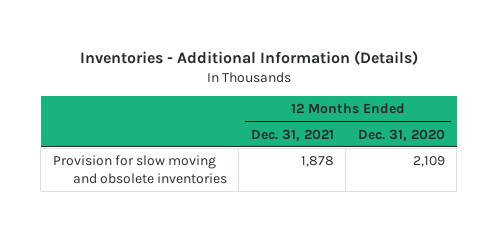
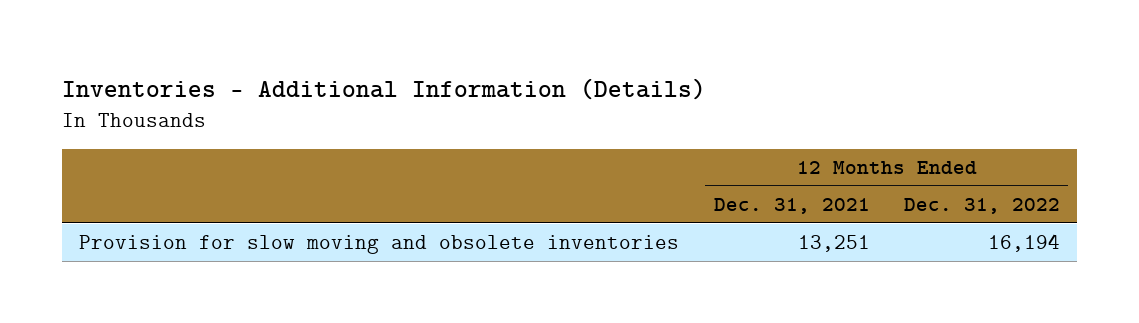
[357,128,445,141] Dec. 31, 2020 -> none
none -> [903,197,1060,214] Dec. 31, 2022
[300,156,334,168] 1,878 -> [797,235,870,253] 13,251

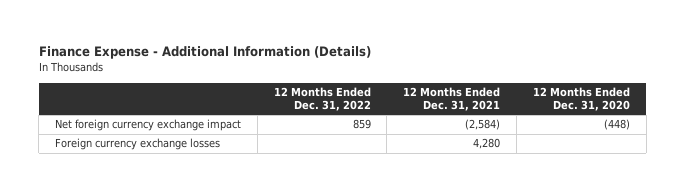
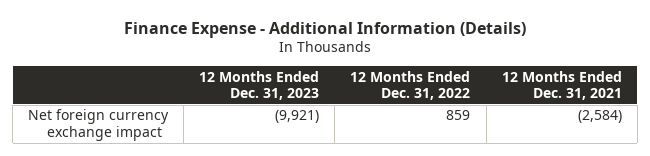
[532,86,630,111] 12 Months Ended Dec. 31, 2020 -> none
none -> [199,70,320,101] 12 Months Ended Dec. 31, 2023
[55,138,221,151] Foreign currency exchange losses -> none

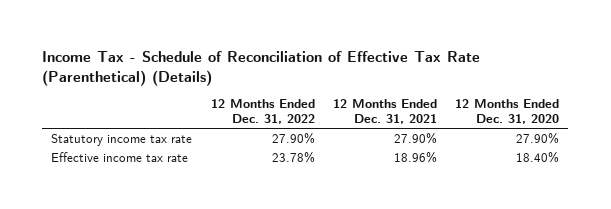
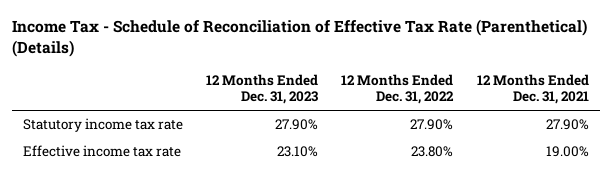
[455,99,560,125] 12 Months Ended Dec. 31, 2020 -> none
none -> [206,73,319,105] 12 Months Ended Dec. 31, 2023
[271,151,315,164] 23.78% -> [411,146,454,158] 23.80%
[393,151,437,164] 18.96% -> [545,146,589,158] 19.00%

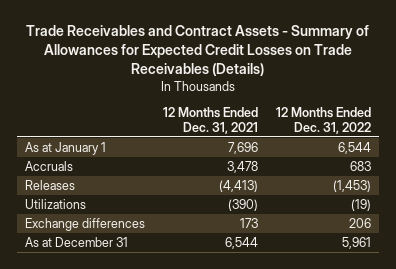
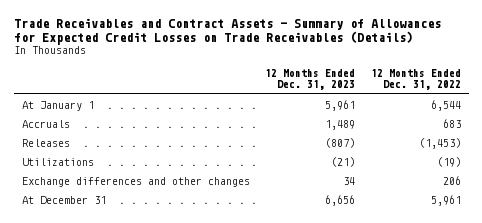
[163,106,259,134] 12 Months Ended Dec. 31, 2021 -> none
none -> [265,68,356,91] 12 Months Ended Dec. 31, 2023
[25,141,107,155] As at January 1 -> [21,100,94,111] At January 1
[25,217,146,231] Exchange differences -> [21,176,250,187] Exchange differences and other changes
[25,236,129,247] As at December 31 -> [21,195,106,204] At December 31

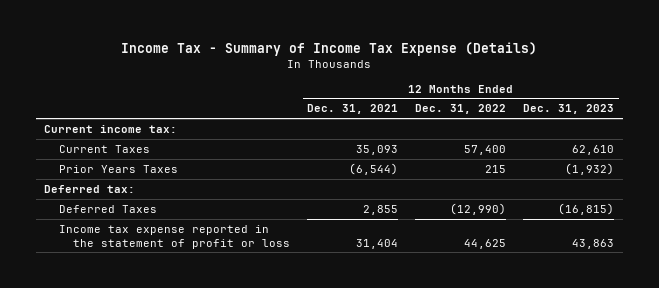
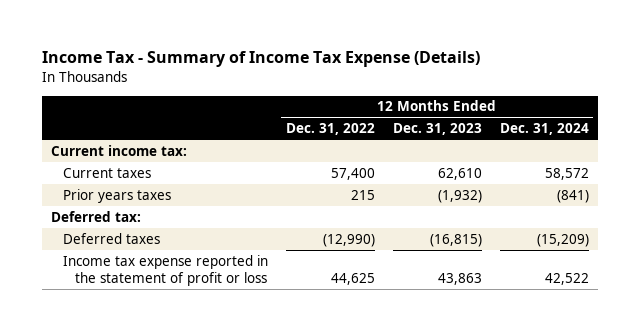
[306,104,398,115] Dec. 31, 2021 -> none
none -> [499,123,589,136] Dec. 31, 2024
[58,144,150,153] Current Taxes -> [63,167,152,178] Current taxes
[58,164,178,173] Prior Years Taxes -> [63,188,172,203] Prior years taxes
[58,204,157,213] Deferred Taxes -> [63,232,161,244] Deferred taxes

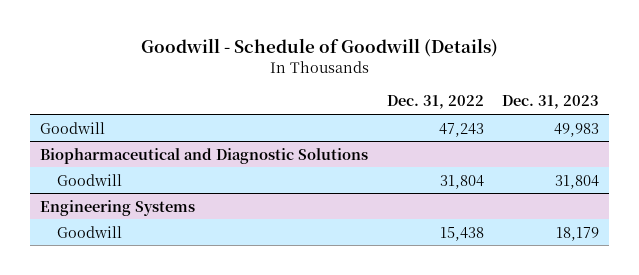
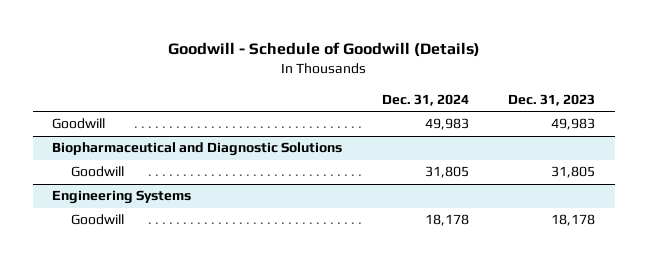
[386,95,484,110] Dec. 31, 2022 -> none
none -> [381,93,469,106] Dec. 31, 2024
[555,174,600,189] 31,804 -> [550,166,595,179] 31,805
[556,226,600,241] 18,179 -> [550,214,595,227] 18,178

